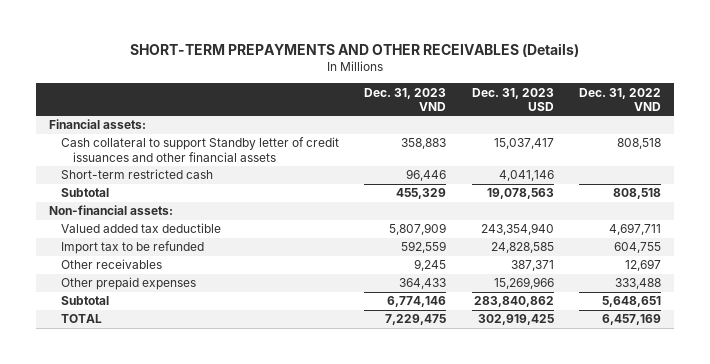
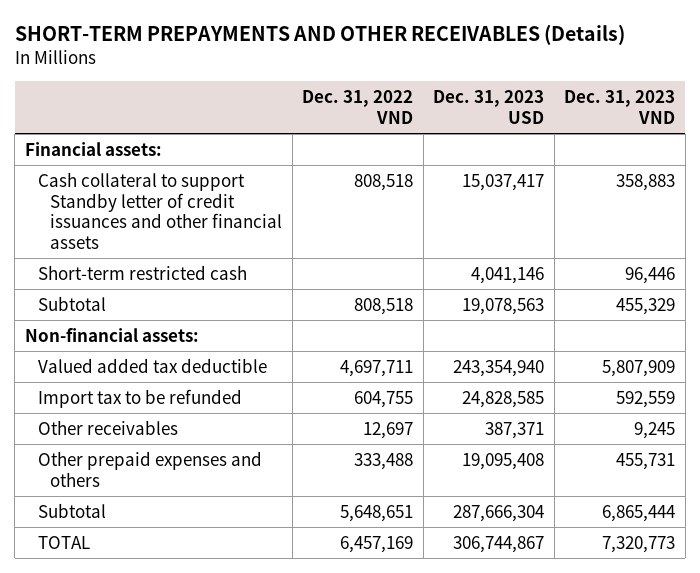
[60,277,196,291] Other prepaid expenses -> [37,450,262,487] Other prepaid expenses and others
[399,278,447,290] 364,433 -> [616,452,676,470] 455,731
[493,277,554,290] 15,269,966 -> [462,452,545,470] 19,095,408
[387,296,447,308] 6,774,146 -> [602,504,676,522] 6,865,444
[473,296,554,308] 283,840,862 -> [453,504,545,522] 287,666,304
[385,314,447,326] 7,229,475 -> [602,535,676,553] 7,320,773
[477,314,554,326] 302,919,425 -> [453,535,545,553] 306,744,867

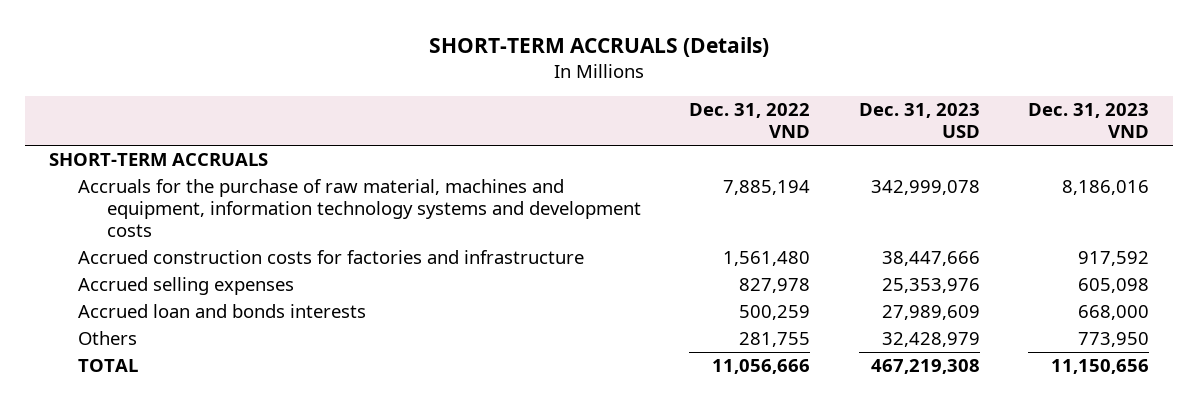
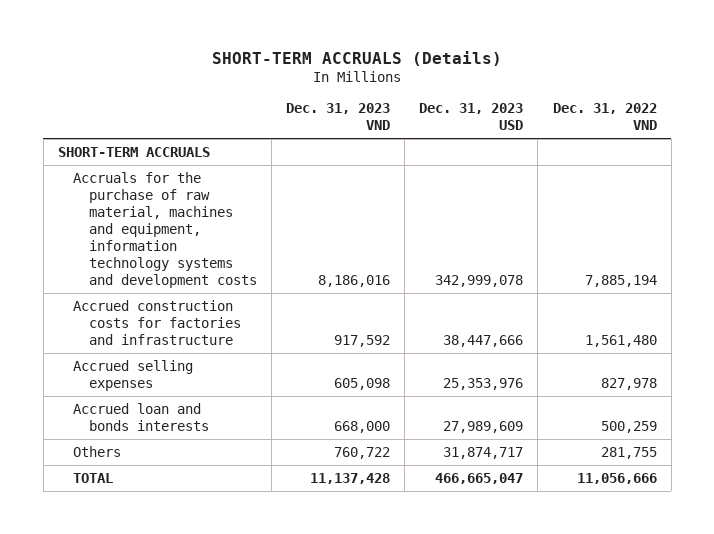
[881,332,980,348] 32,428,979 -> [443,446,524,459] 31,874,717
[1077,332,1149,348] 773,950 -> [334,446,391,459] 760,722
[870,359,980,375] 467,219,308 -> [435,472,524,484] 466,665,047
[1050,359,1149,375] 11,150,656 -> [310,472,391,484] 11,137,428

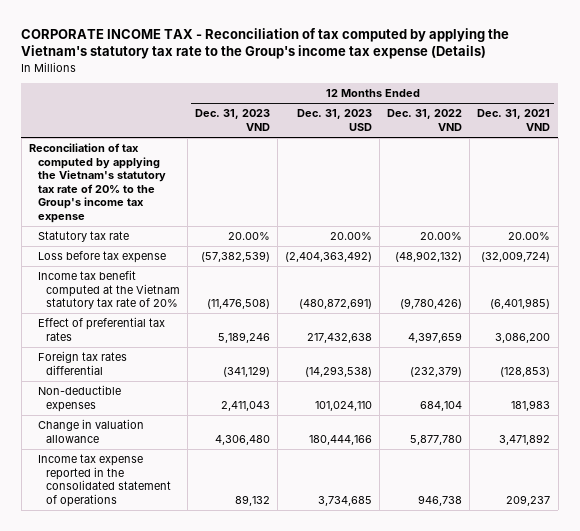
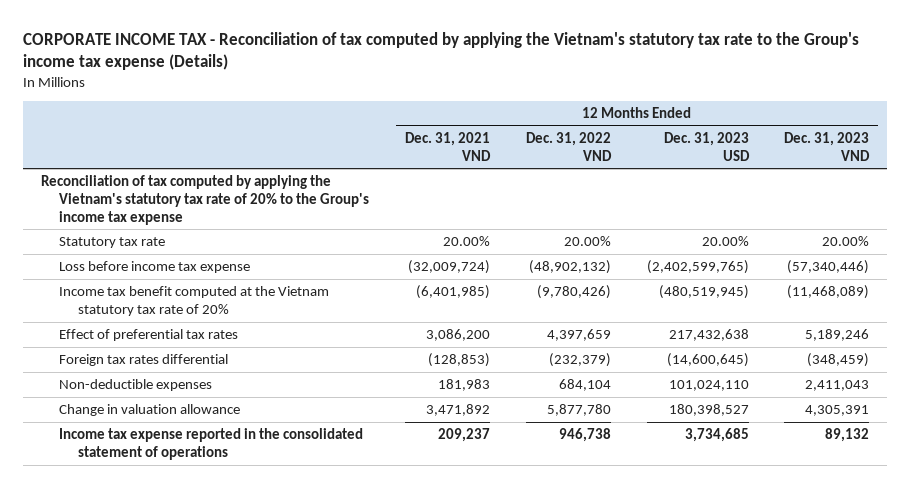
[37,251,166,264] Loss before tax expense -> [59,261,251,274] Loss before income tax expense
[201,251,271,263] (57,382,539) -> [787,260,870,275] (57,340,446)
[285,251,373,263] (2,404,363,492) -> [646,260,749,275] (2,402,599,765)
[207,299,271,310] (11,476,508) -> [787,285,870,300] (11,468,089)
[299,298,373,310] (480,872,691) -> [658,285,749,300] (480,519,945)
[223,365,271,377] (341,129) -> [807,353,870,368] (348,459)
[305,365,373,377] (14,293,538) -> [666,353,749,368] (14,600,645)
[215,434,271,445] 4,306,480 -> [805,405,870,417] 4,305,391
[309,434,373,445] 180,444,166 -> [668,404,749,417] 180,398,527

